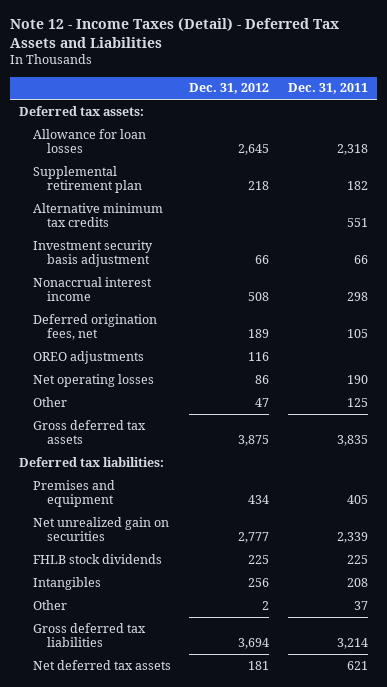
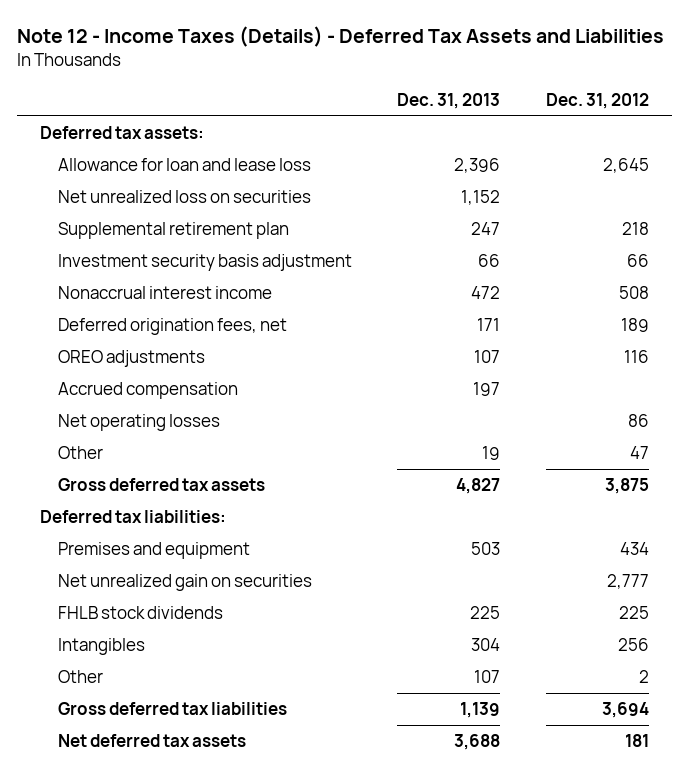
[9,17,339,48] Note 12 - Income Taxes (Detail) - Deferred Tax Assets and Liabilities -> [17,26,665,48] Note 12 - Income Taxes (Details) - Deferred Tax Assets and Liabilities
[287,83,368,95] Dec. 31, 2011 -> none
none -> [397,92,501,109] Dec. 31, 2013
[32,128,146,154] Allowance for loan losses -> [57,158,311,172] Allowance for loan and lease loss
none -> [57,190,311,204] Net unrealized loss on securities
[32,202,163,228] Alternative minimum tax credits -> none
none -> [57,382,238,400] Accrued compensation

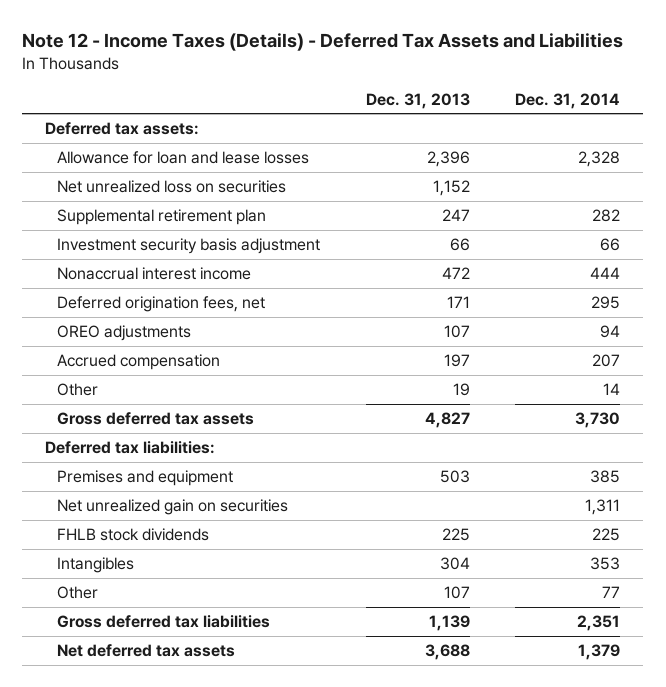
[545,92,649,109] Dec. 31, 2012 -> none
none -> [515,92,621,109] Dec. 31, 2014
[57,158,311,172] Allowance for loan and lease loss -> [56,151,309,165] Allowance for loan and lease losses
[57,414,220,432] Net operating losses -> none

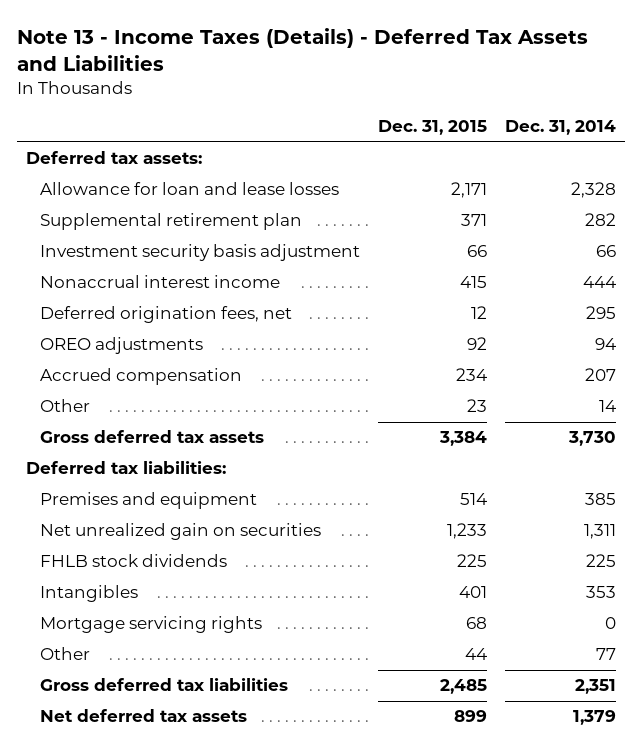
[22,33,624,52] Note 12 - Income Taxes (Details) - Deferred Tax Assets and Liabilities -> [17,28,589,71] Note 13 - Income Taxes (Details) - Deferred Tax Assets and Liabilities
[365,92,470,109] Dec. 31, 2013 -> none
none -> [378,120,488,136] Dec. 31, 2015
[56,180,286,194] Net unrealized loss on securities -> none
none -> [39,616,262,634] Mortgage servicing rights

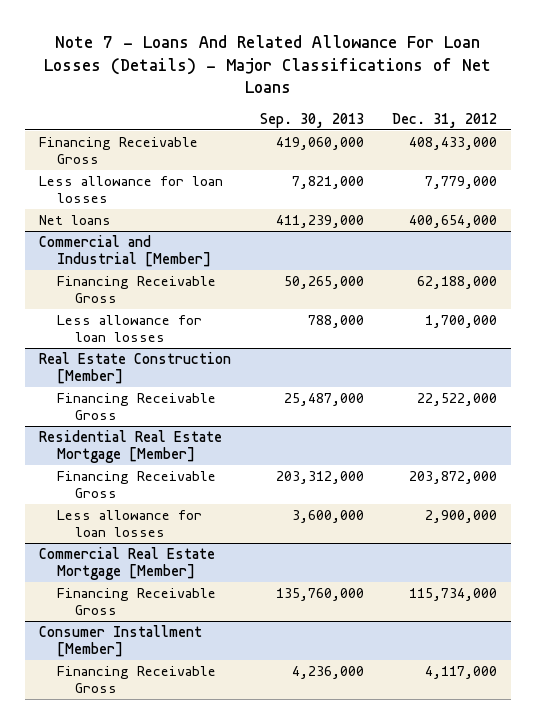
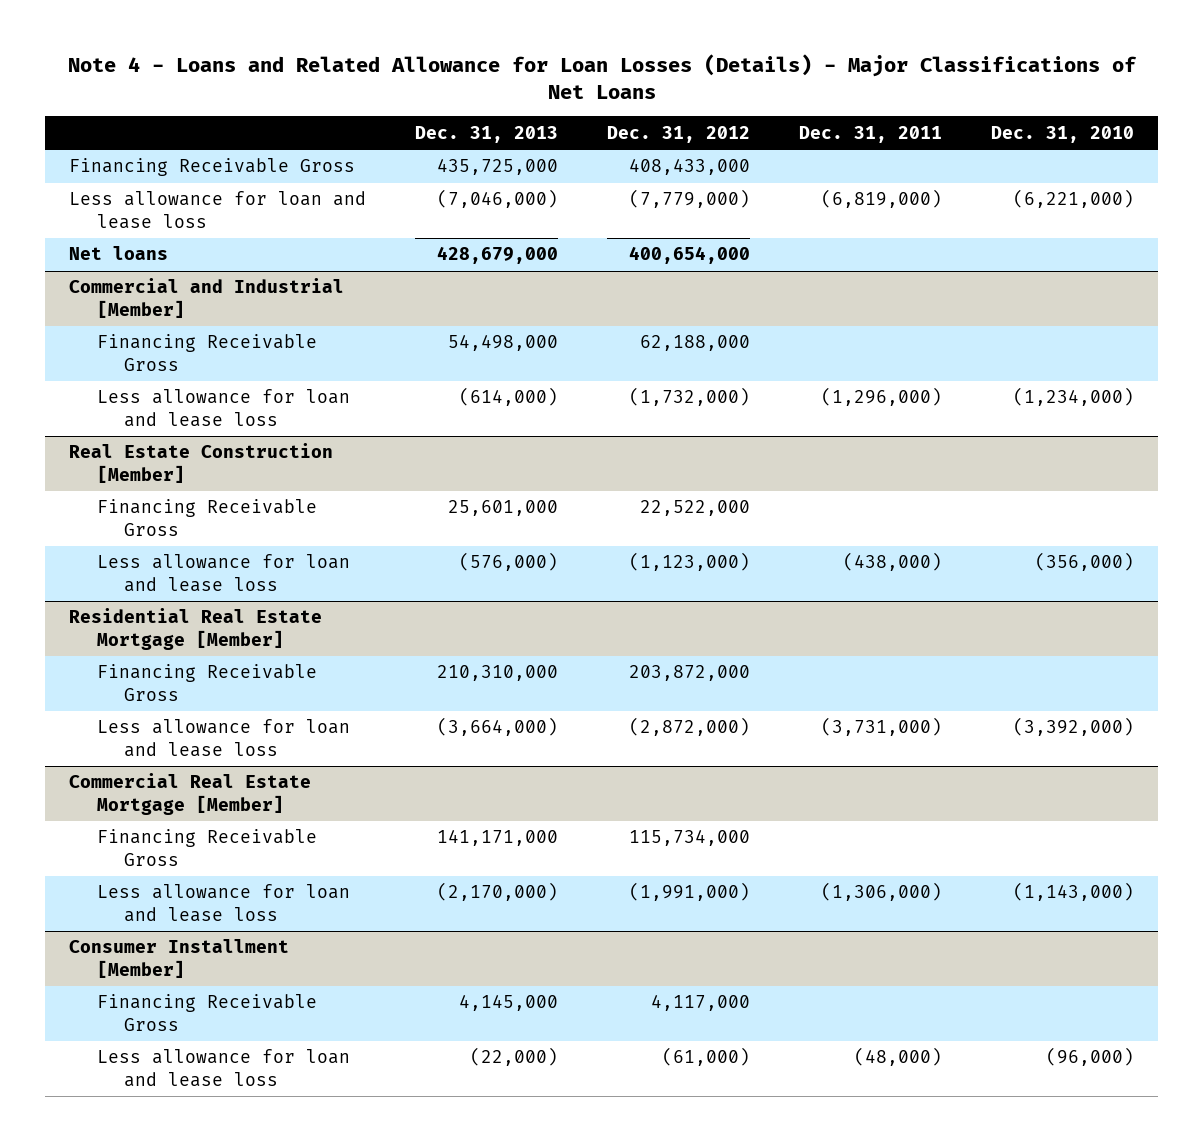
[44,34,492,94] Note 7 - Loans And Related Allowance For Loan Losses (Details) - Major Classifications of Net Loans -> [67,53,1137,99] Note 4 - Loans and Related Allowance for Loan Losses (Details) - Major Classifications of Net Loans
[259,112,364,128] Sep. 30, 2013 -> none
none -> [415,125,559,143] Dec. 31, 2013
none -> [798,125,942,143] Dec. 31, 2011
none -> [990,125,1134,143] Dec. 31, 2010
[39,175,224,204] Less allowance for loan losses -> [69,191,367,229] Less allowance for loan and lease loss
[424,175,497,189] 7,779,000 -> [629,189,751,209] (7,779,000)
[57,314,203,343] Less allowance for loan losses -> [96,389,350,427] Less allowance for loan and lease loss
[424,314,497,328] 1,700,000 -> [629,387,751,407] (1,732,000)
none -> [96,554,350,592] Less allowance for loan and lease loss
[57,509,203,538] Less allowance for loan losses -> [96,719,350,757] Less allowance for loan and lease loss
[424,509,497,523] 2,900,000 -> [629,717,751,737] (2,872,000)
none -> [96,884,350,922] Less allowance for loan and lease loss
none -> [96,1049,350,1087] Less allowance for loan and lease loss

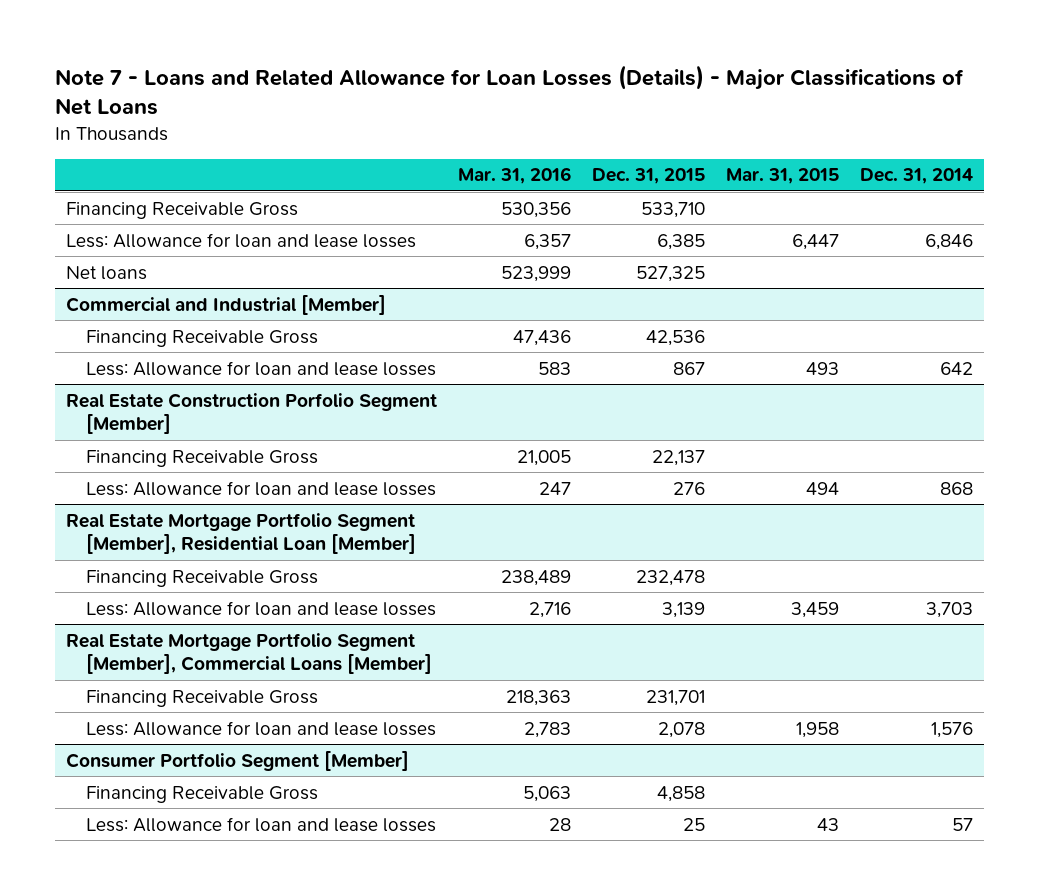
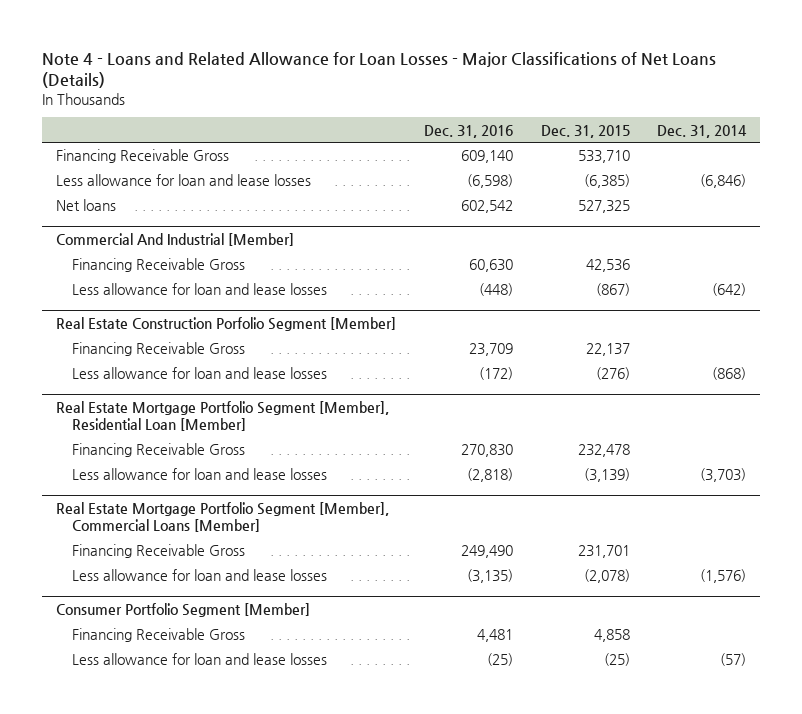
[55,64,965,116] Note 7 - Loans and Related Allowance for Loan Losses (Details) - Major Classifications of Net Loans -> [42,51,717,89] Note 4 - Loans and Related Allowance for Loan Losses - Major Classifications of Net Loans (Details)
[457,167,571,185] Mar. 31, 2016 -> none
[726,168,840,185] Mar. 31, 2015 -> none
none -> [423,124,513,138] Dec. 31, 2016
[65,232,416,248] Less: Allowance for loan and lease losses -> [56,174,312,187] Less allowance for loan and lease losses
[657,233,706,250] 6,385 -> [583,174,630,189] (6,385)
[925,233,974,250] 6,846 -> [700,174,747,189] (6,846)
[65,294,386,315] Commercial and Industrial [Member] -> [56,232,295,246] Commercial And Industrial [Member]
[85,360,436,376] Less: Allowance for loan and lease losses -> [71,283,327,296] Less allowance for loan and lease losses
[673,361,706,375] 867 -> [595,283,630,297] (867)
[940,361,974,375] 642 -> [712,283,747,297] (642)
[85,480,436,496] Less: Allowance for loan and lease losses -> [71,367,327,380] Less allowance for loan and lease losses
[673,481,706,495] 276 -> [595,367,630,381] (276)
[940,481,974,495] 868 -> [712,367,747,381] (868)
[85,600,436,616] Less: Allowance for loan and lease losses -> [71,468,327,481] Less allowance for loan and lease losses
[662,601,706,618] 3,139 -> [583,468,630,483] (3,139)
[926,601,974,618] 3,703 -> [700,468,747,483] (3,703)
[85,720,436,736] Less: Allowance for loan and lease losses -> [71,569,327,582] Less allowance for loan and lease losses
[658,721,706,738] 2,078 -> [583,569,630,584] (2,078)
[931,721,974,738] 1,576 -> [700,569,747,584] (1,576)
[85,816,436,832] Less: Allowance for loan and lease losses -> [71,653,327,666] Less allowance for loan and lease losses
[683,817,706,831] 25 -> [603,653,630,667] (25)
[952,817,974,831] 57 -> [720,653,747,667] (57)

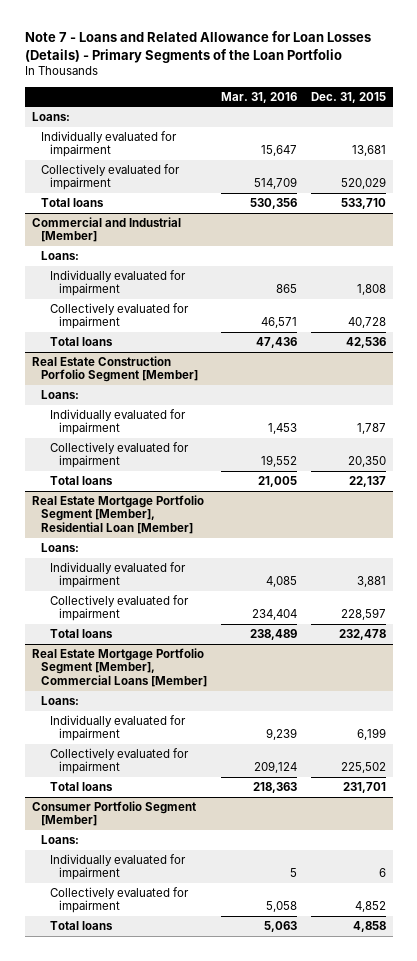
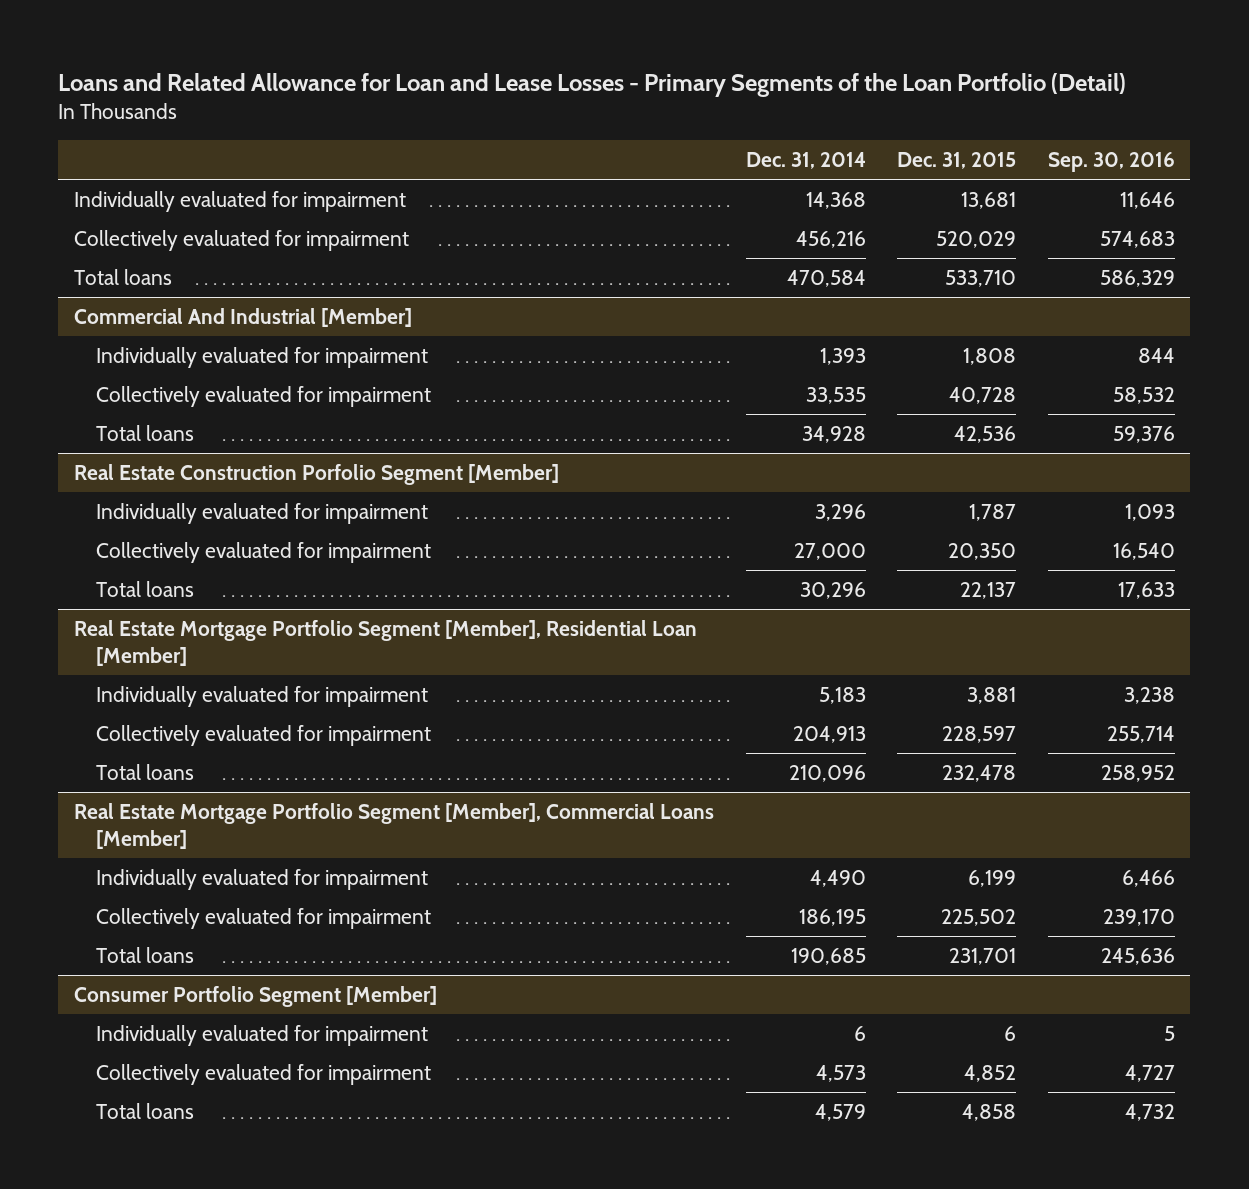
[24,31,371,63] Note 7 - Loans and Related Allowance for Loan Losses (Details) - Primary Segments of the Loan Portfolio -> [58,72,1127,97] Loans and Related Allowance for Loan and Lease Losses - Primary Segments of the Loan Portfolio (Detail)
[220,91,297,103] Mar. 31, 2016 -> none
none -> [745,152,866,170] Dec. 31, 2014
none -> [1047,152,1175,173] Sep. 30, 2016
[31,112,70,122] Loans: -> none
[40,251,79,261] Loans: -> none
[31,217,181,243] Commercial and Industrial [Member] -> [73,307,412,327] Commercial And Industrial [Member]
[40,390,79,400] Loans: -> none
[40,543,79,553] Loans: -> none
[40,696,79,706] Loans: -> none
[40,835,79,845] Loans: -> none

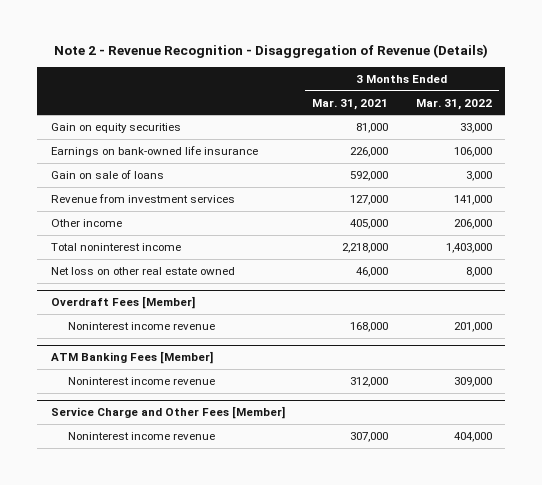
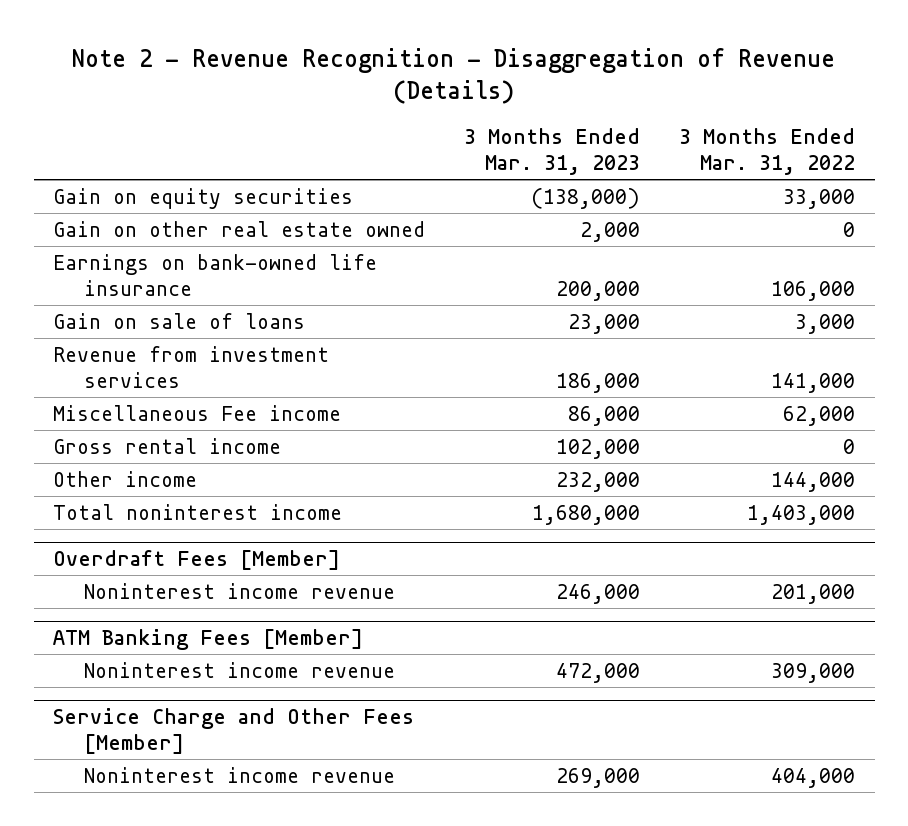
[312,98,389,110] Mar. 31, 2021 -> none
none -> [464,128,641,176] 3 Months Ended Mar. 31, 2023
none -> [53,220,426,237] Gain on other real estate owned
none -> [53,404,342,421] Miscellaneous Fee income
none -> [53,437,282,454] Gross rental income
[453,219,492,230] 206,000 -> [771,471,856,492] 144,000
[50,267,235,276] Net loss on other real estate owned -> none

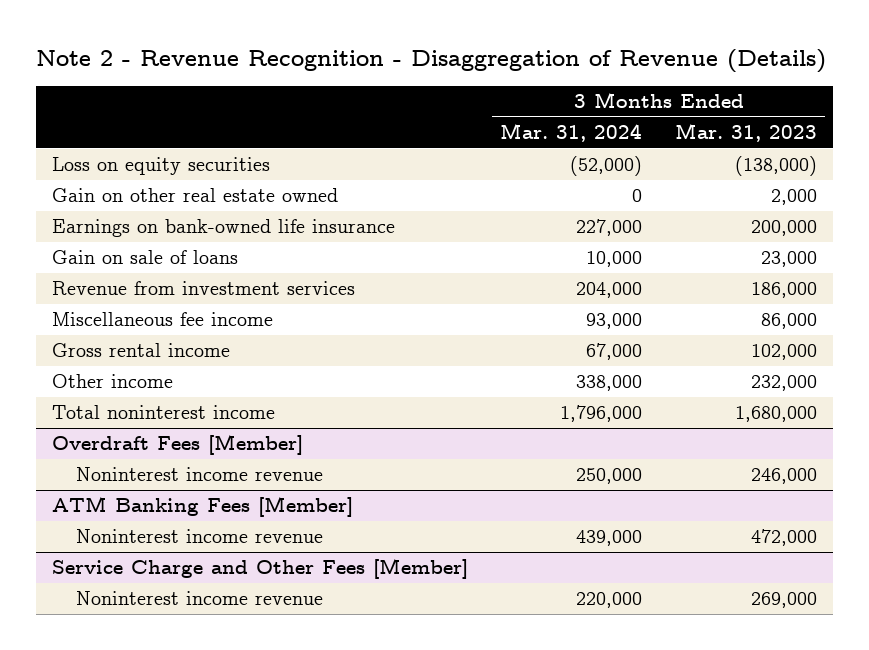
[679,128,856,176] 3 Months Ended Mar. 31, 2022 -> none
none -> [500,123,643,143] Mar. 31, 2024
[53,187,354,209] Gain on equity securities -> [51,157,270,176] Loss on equity securities
[53,404,342,421] Miscellaneous Fee income -> [51,312,273,327] Miscellaneous fee income

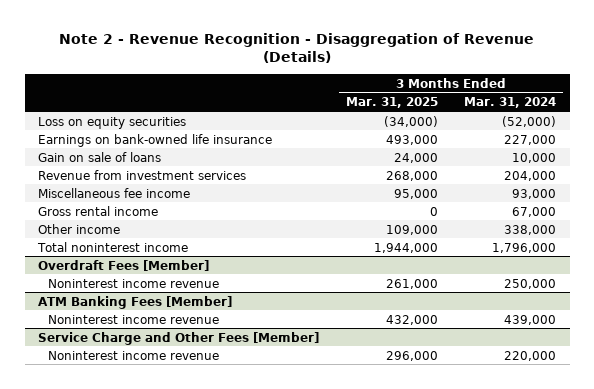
[674,123,817,143] Mar. 31, 2023 -> none
none -> [345,97,438,109] Mar. 31, 2025
[51,188,338,203] Gain on other real estate owned -> none

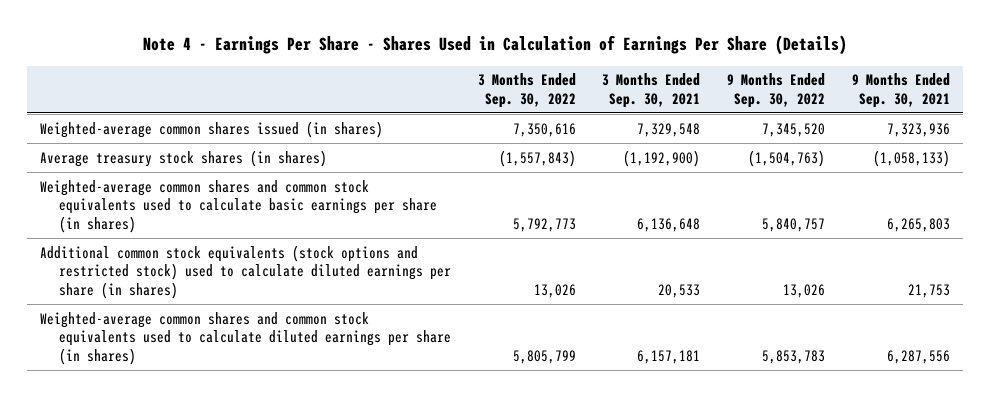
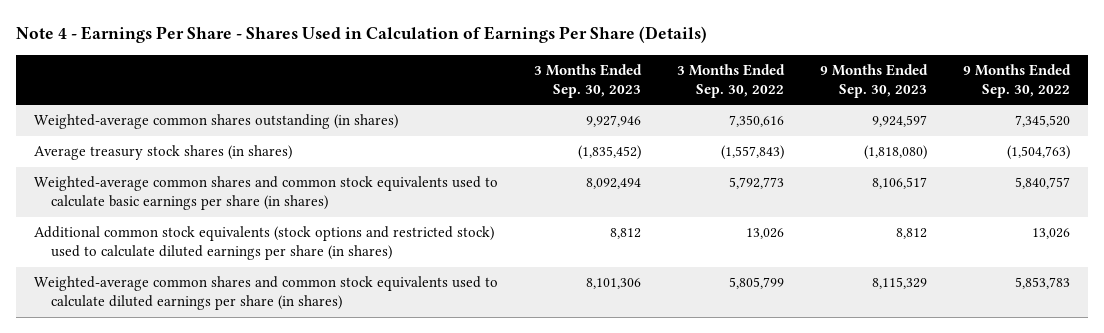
[602,73,701,108] 3 Months Ended Sep. 30, 2021 -> none
[851,73,950,108] 9 Months Ended Sep. 30, 2021 -> none
none -> [533,63,642,98] 3 Months Ended Sep. 30, 2023
none -> [820,63,929,98] 9 Months Ended Sep. 30, 2023
[40,120,384,138] Weighted-average common shares issued (in shares) -> [33,114,398,130] Weighted-average common shares outstanding (in shares)

